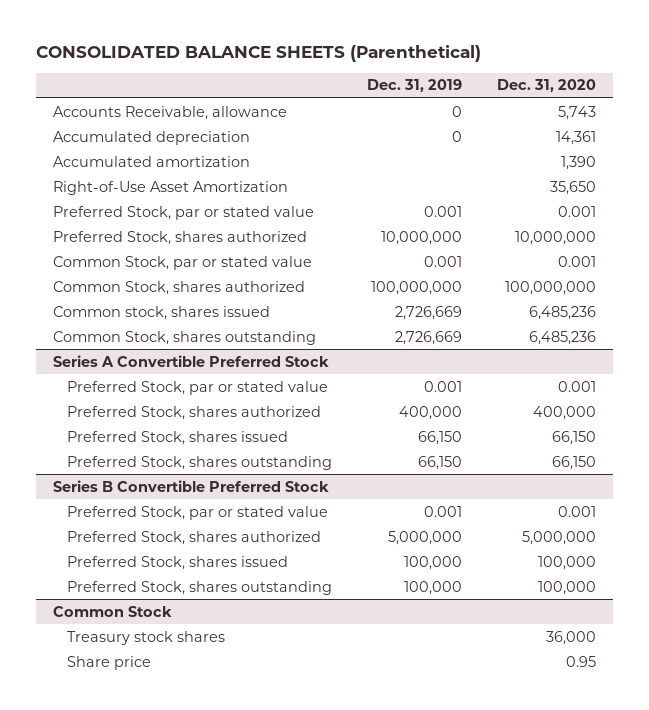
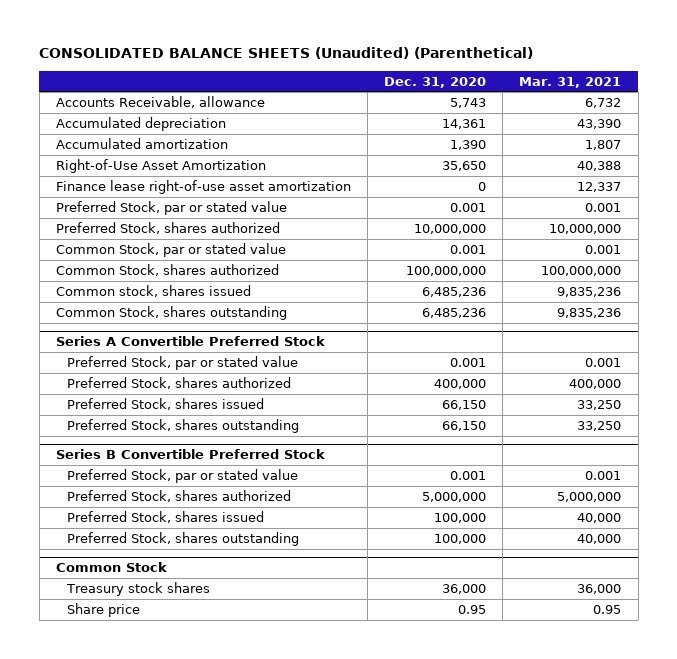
[35,45,481,63] CONSOLIDATED BALANCE SHEETS (Parenthetical) -> [39,47,534,60] CONSOLIDATED BALANCE SHEETS (Unaudited) (Parenthetical)
[366,79,462,93] Dec. 31, 2019 -> none
none -> [519,76,622,88] Mar. 31, 2021
none -> [55,179,351,194] Finance lease right-of-use asset amortization

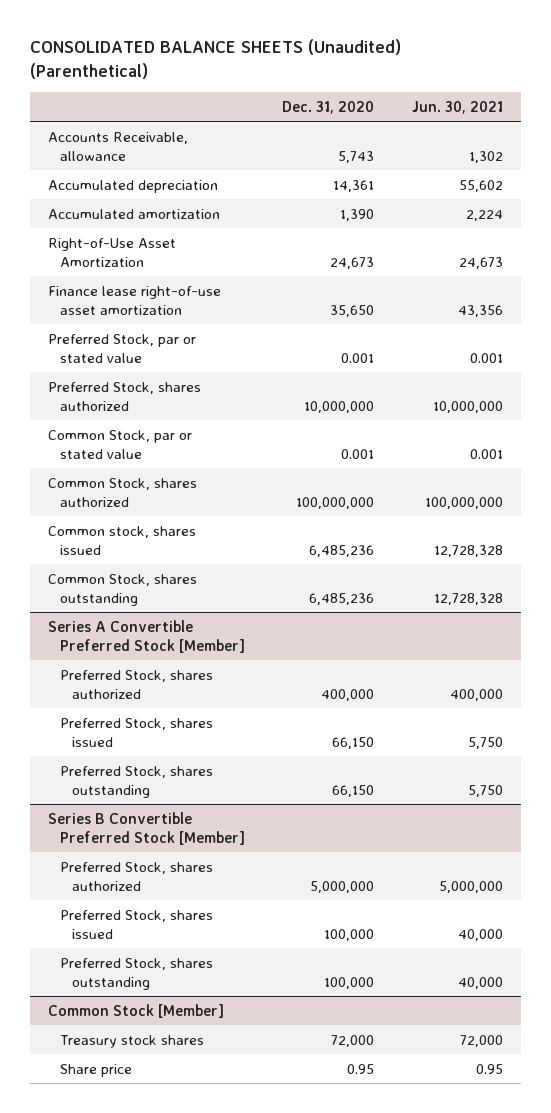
[519,76,622,88] Mar. 31, 2021 -> none
none -> [411,100,503,114] Jun. 30, 2021
[442,160,487,171] 35,650 -> [330,256,375,269] 24,673
[478,181,487,191] 0 -> [330,304,375,317] 35,650
[66,355,298,370] Preferred Stock, par or stated value -> none
[55,335,325,346] Series A Convertible Preferred Stock -> [48,619,246,653] Series A Convertible Preferred Stock [Member]
[66,468,298,483] Preferred Stock, par or stated value -> none
[55,448,325,459] Series B Convertible Preferred Stock -> [48,811,246,845] Series B Convertible Preferred Stock [Member]
[55,561,167,572] Common Stock -> [48,1003,225,1018] Common Stock [Member]
[442,583,487,594] 36,000 -> [331,1034,375,1047] 72,000

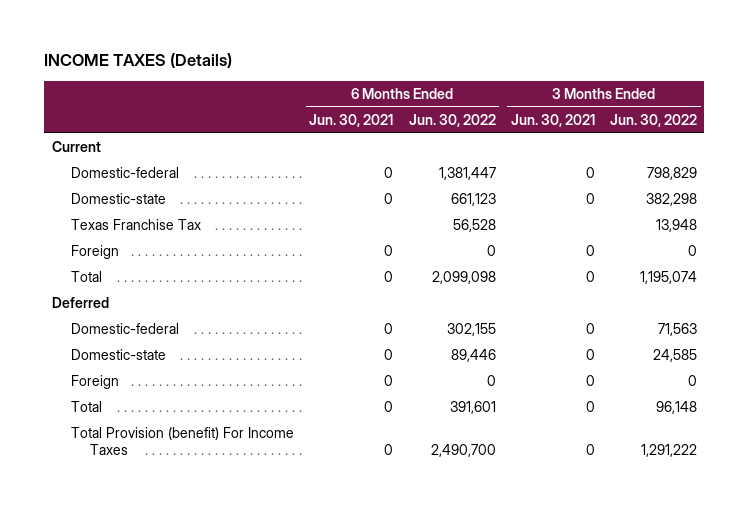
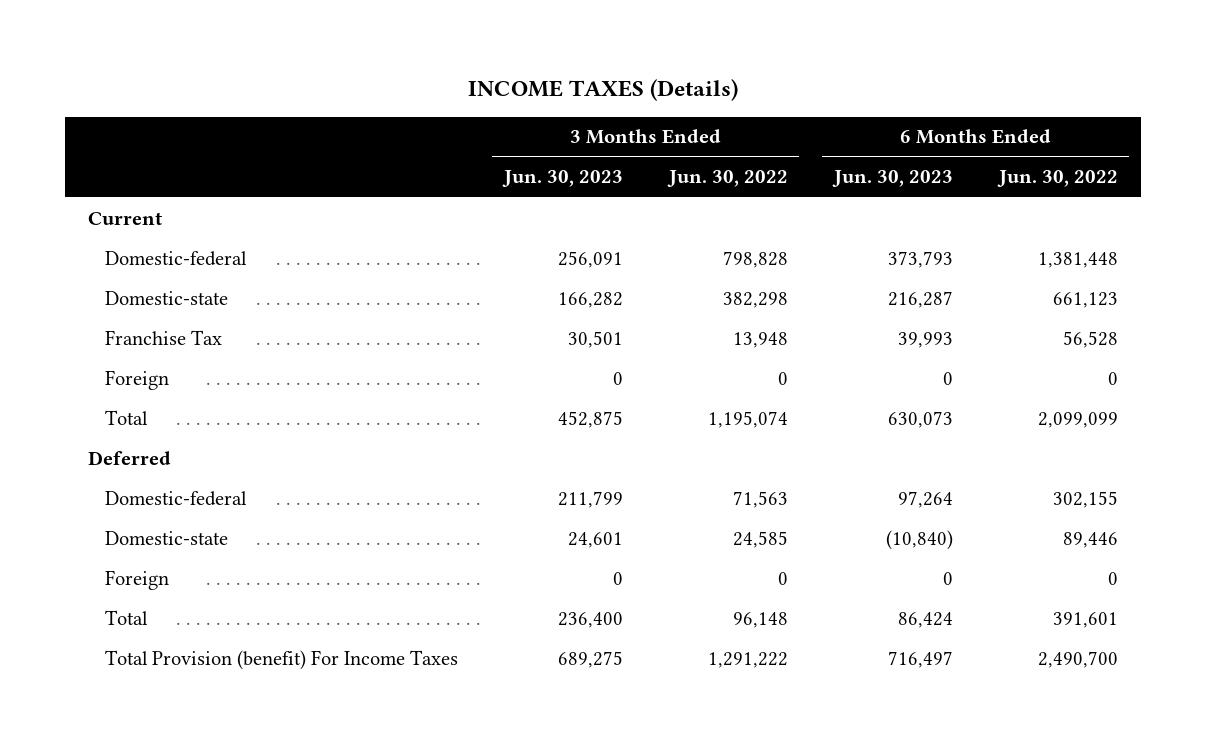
[309,113,394,127] Jun. 30, 2021 -> none
[510,113,595,127] Jun. 30, 2021 -> none
none -> [501,170,623,188] Jun. 30, 2023
none -> [831,170,953,188] Jun. 30, 2023
[438,167,496,181] 1,381,447 -> [1037,251,1118,268] 1,381,448
[646,167,697,181] 798,829 -> [722,250,788,268] 798,828
[71,219,202,231] Texas Franchise Tax -> [104,329,222,345] Franchise Tax
[431,271,496,285] 2,099,098 -> [1037,411,1118,428] 2,099,099

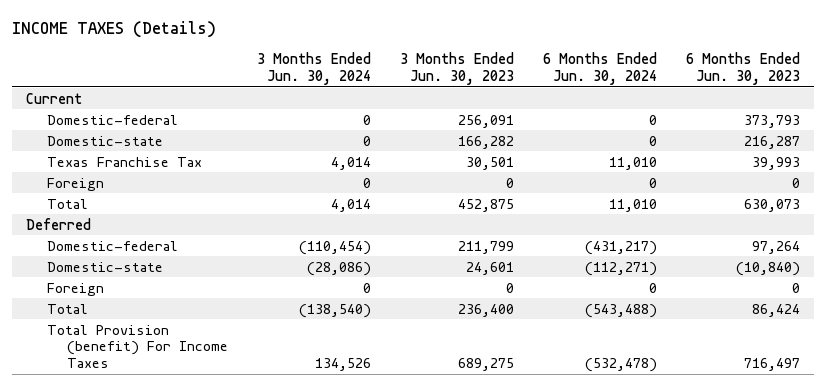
[666,170,788,188] Jun. 30, 2022 -> none
[996,170,1118,188] Jun. 30, 2022 -> none
none -> [257,52,372,86] 3 Months Ended Jun. 30, 2024
none -> [543,52,658,86] 6 Months Ended Jun. 30, 2024
[104,329,222,345] Franchise Tax -> [46,156,202,167] Texas Franchise Tax

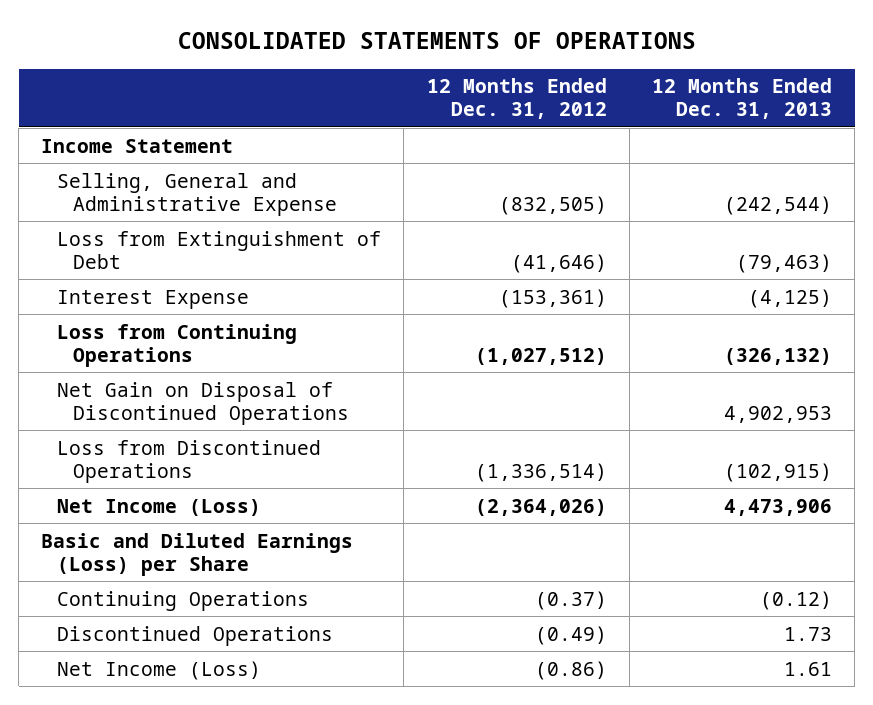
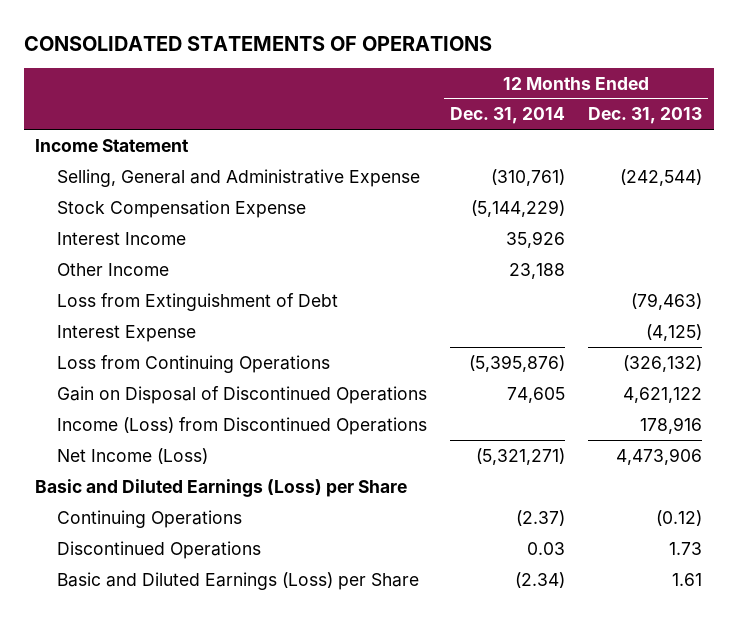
[426,78,607,120] 12 Months Ended Dec. 31, 2012 -> none
none -> [450,107,566,125] Dec. 31, 2014
none -> [56,199,306,218] Stock Compensation Expense
none -> [56,231,186,245] Interest Income
none -> [56,262,169,276] Other Income
[57,381,350,425] Net Gain on Disposal of Discontinued Operations -> [56,385,427,404] Gain on Disposal of Discontinued Operations
[724,405,833,423] 4,902,953 -> [623,386,703,403] 4,621,122
[57,439,322,483] Loss from Discontinued Operations -> [56,416,427,435] Income (Loss) from Discontinued Operations
[724,462,833,482] (102,915) -> [640,416,703,434] 178,916
[57,660,262,680] Net Income (Loss) -> [56,571,419,590] Basic and Diluted Earnings (Loss) per Share

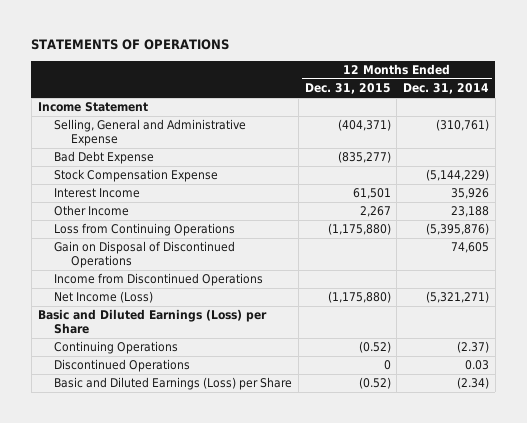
[23,35,492,51] CONSOLIDATED STATEMENTS OF OPERATIONS -> [31,39,230,51] STATEMENTS OF OPERATIONS
[588,107,703,125] Dec. 31, 2013 -> none
none -> [304,83,391,95] Dec. 31, 2015
none -> [54,151,155,165] Bad Debt Expense
[56,292,338,311] Loss from Extinguishment of Debt -> none
[56,324,196,342] Interest Expense -> none
[56,416,427,435] Income (Loss) from Discontinued Operations -> [54,273,264,287] Income from Discontinued Operations

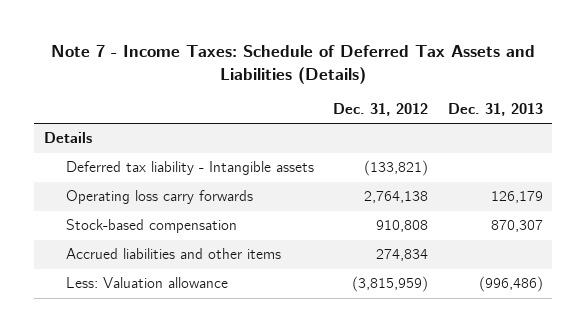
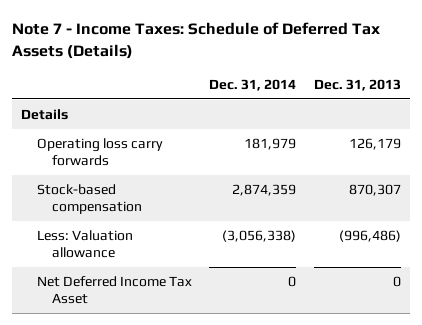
[51,45,536,84] Note 7 - Income Taxes: Schedule of Deferred Tax Assets and Liabilities (Details) -> [12,22,381,59] Note 7 - Income Taxes: Schedule of Deferred Tax Assets (Details)
[333,102,429,116] Dec. 31, 2012 -> none
none -> [209,78,297,91] Dec. 31, 2014
[65,161,314,176] Deferred tax liability - Intangible assets -> none
[65,248,281,260] Accrued liabilities and other items -> none
none -> [36,275,192,305] Net Deferred Income Tax Asset

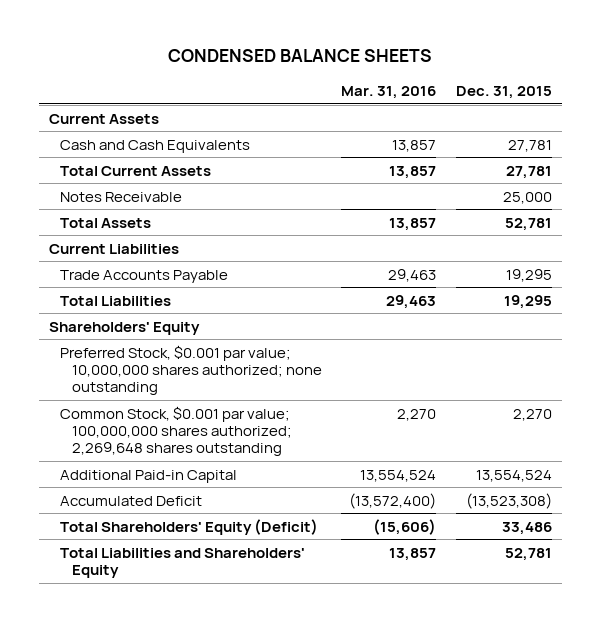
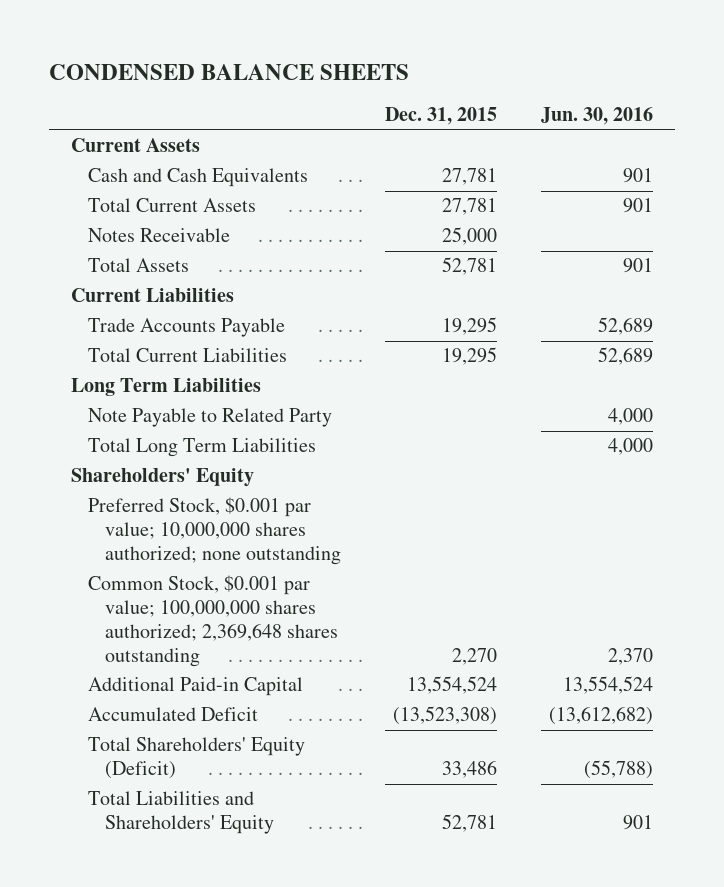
[341,85,437,99] Mar. 31, 2016 -> none
none -> [541,107,654,126] Jun. 30, 2016
[60,295,172,306] Total Liabilities -> [87,348,287,363] Total Current Liabilities
none -> [70,378,261,397] Long Term Liabilities
none -> [87,408,332,428] Note Payable to Related Party
none -> [87,438,316,458] Total Long Term Liabilities
[60,405,292,457] Common Stock, $0.001 par value; 100,000,000 shares authorized; 2,269,648 shares outstanding -> [87,575,339,668] Common Stock, $0.001 par value; 100,000,000 shares authorized; 2,369,648 shares outstanding

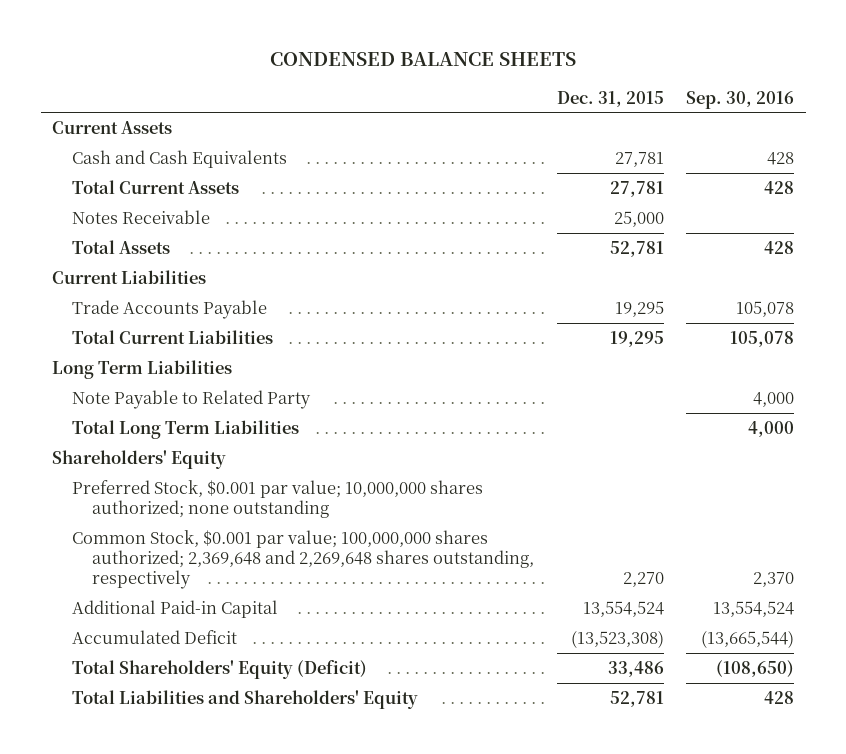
[541,107,654,126] Jun. 30, 2016 -> none
none -> [686,90,795,109] Sep. 30, 2016
[87,575,339,668] Common Stock, $0.001 par value; 100,000,000 shares authorized; 2,369,648 shares outstanding -> [72,529,535,590] Common Stock, $0.001 par value; 100,000,000 shares authorized; 2,369,648 and 2,269,648 shares outstanding, respectively

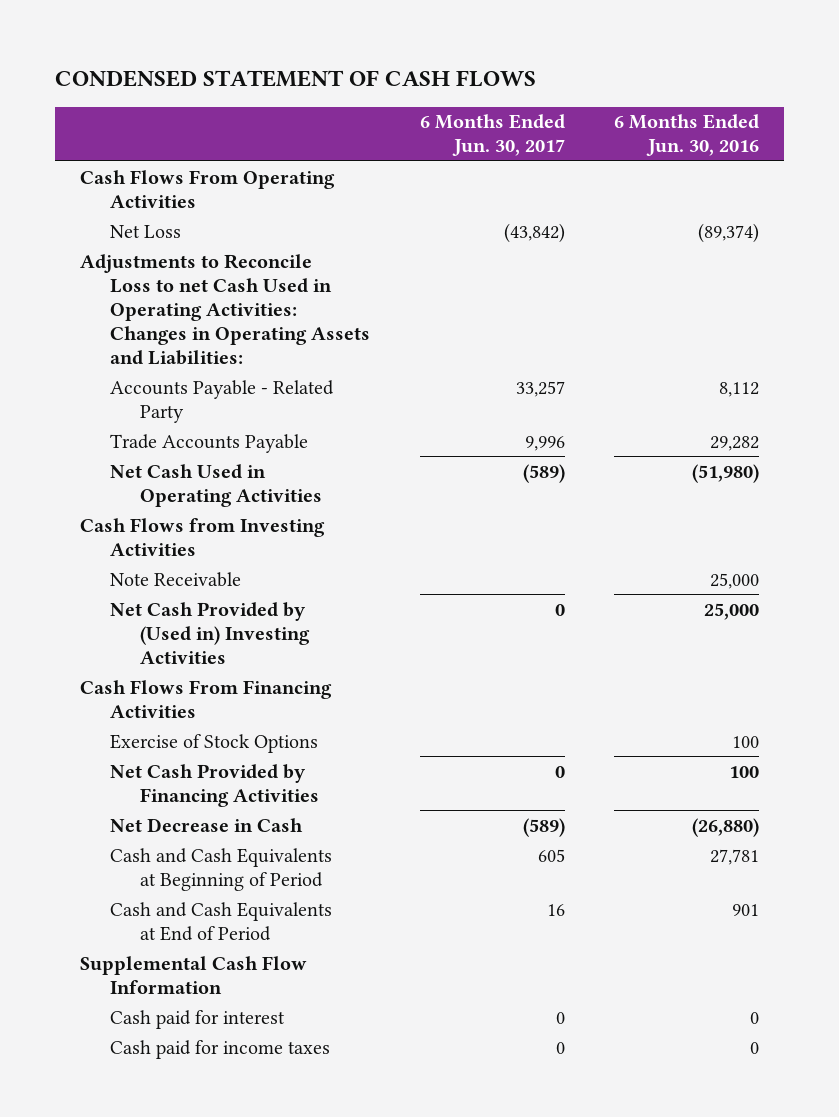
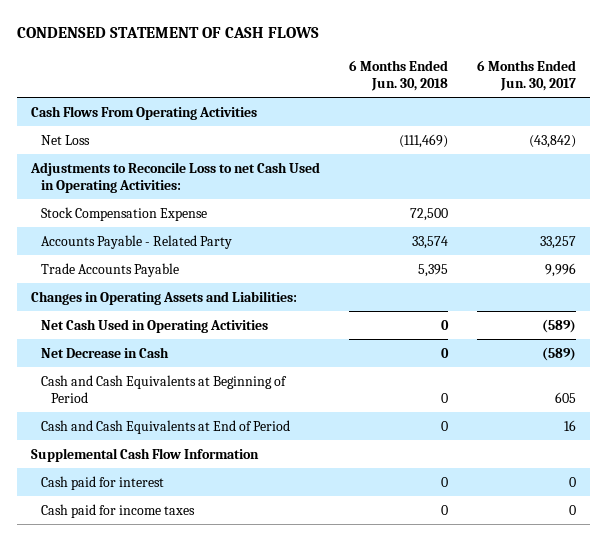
[614,114,760,157] 6 Months Ended Jun. 30, 2016 -> none
none -> [348,59,448,92] 6 Months Ended Jun. 30, 2018
[79,253,370,365] Adjustments to Reconcile Loss to net Cash Used in Operating Activities: Changes in Operating Assets and Liabilities: -> [29,161,320,194] Adjustments to Reconcile Loss to net Cash Used in Operating Activities:
none -> [41,206,208,221] Stock Compensation Expense
none -> [30,290,297,305] Changes in Operating Assets and Liabilities:
[79,517,325,556] Cash Flows from Investing Activities -> none
[109,571,241,587] Note Receivable -> none
[109,601,311,664] Net Cash Provided by (Used in) Investing Activities -> none
[79,679,332,718] Cash Flows From Financing Activities -> none
[109,733,318,753] Exercise of Stock Options -> none
[109,763,320,807] Net Cash Provided by Financing Activities -> none

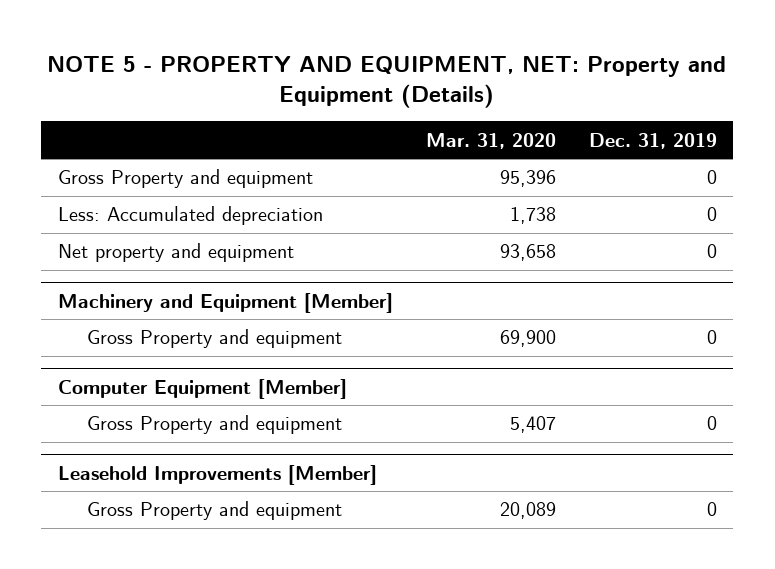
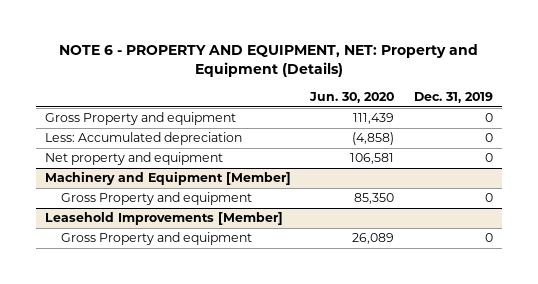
[47,55,727,108] NOTE 5 - PROPERTY AND EQUIPMENT, NET: Property and Equipment (Details) -> [58,43,478,78] NOTE 6 - PROPERTY AND EQUIPMENT, NET: Property and Equipment (Details)
[425,132,556,149] Mar. 31, 2020 -> none
none -> [309,91,395,103] Jun. 30, 2020
[57,378,347,399] Computer Equipment [Member] -> none
[87,415,343,435] Gross Property and equipment -> none

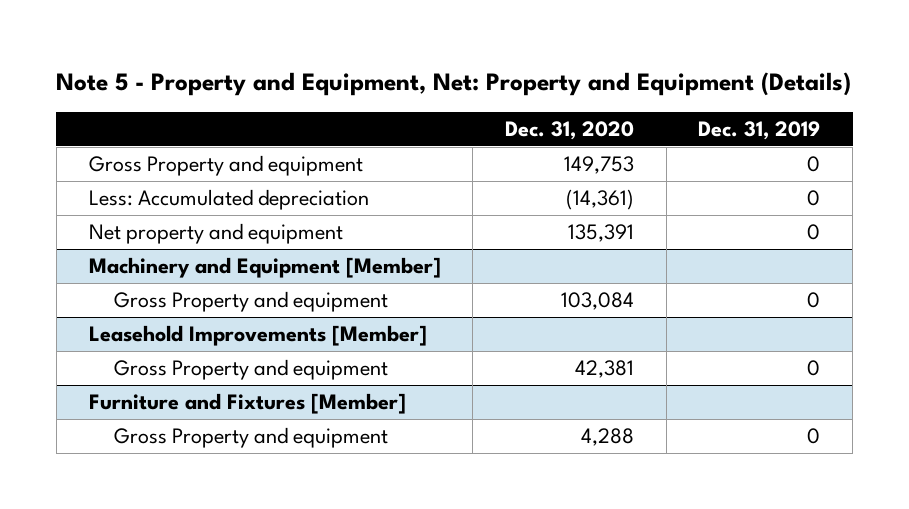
[58,43,478,78] NOTE 6 - PROPERTY AND EQUIPMENT, NET: Property and Equipment (Details) -> [56,72,852,97] Note 5 - Property and Equipment, Net: Property and Equipment (Details)
[309,91,395,103] Jun. 30, 2020 -> none
none -> [505,121,635,141] Dec. 31, 2020
none -> [88,393,406,415] Furniture and Fixtures [Member]
none -> [114,427,389,449] Gross Property and equipment

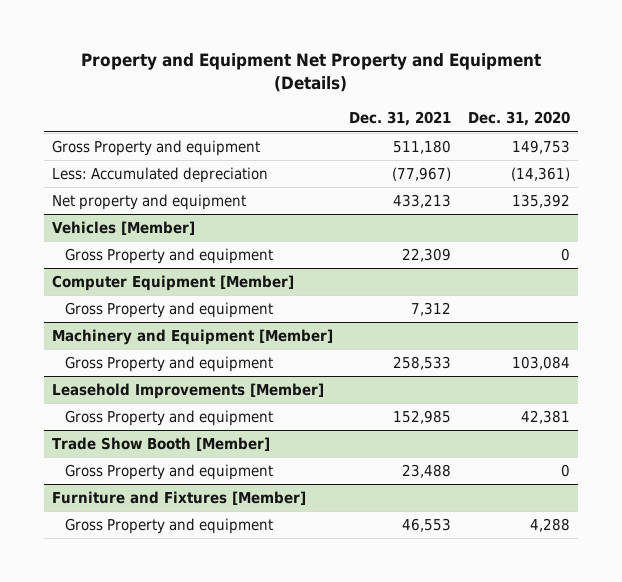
[56,72,852,97] Note 5 - Property and Equipment, Net: Property and Equipment (Details) -> [80,53,541,93] Property and Equipment Net Property and Equipment (Details)
[698,121,821,141] Dec. 31, 2019 -> none
none -> [349,111,452,127] Dec. 31, 2021
[568,224,635,243] 135,391 -> [511,194,570,209] 135,392
none -> [51,221,195,236] Vehicles [Member]
none -> [65,248,274,265] Gross Property and equipment
none -> [51,275,294,292] Computer Equipment [Member]
none -> [65,302,274,319] Gross Property and equipment
none -> [51,437,270,452] Trade Show Booth [Member]
none -> [65,464,274,481] Gross Property and equipment

